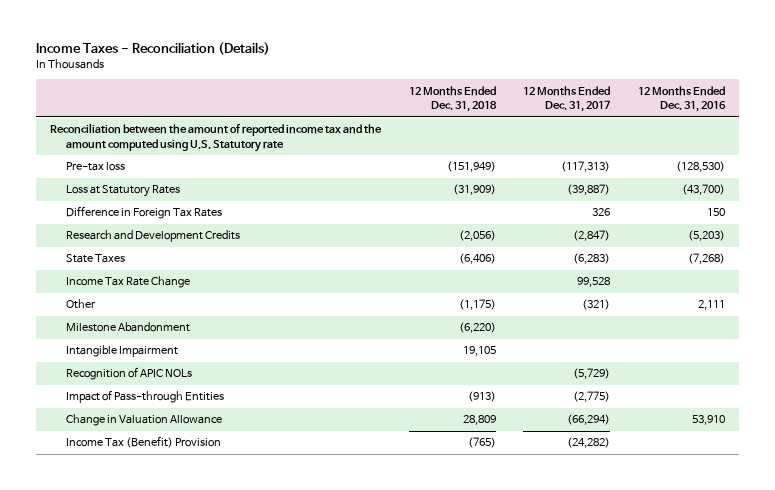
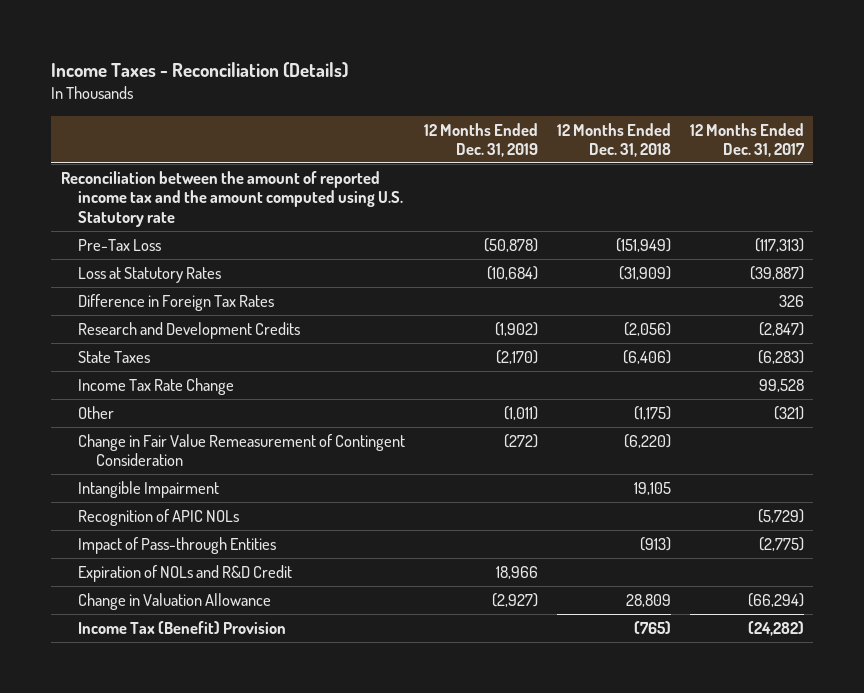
[638,85,727,113] 12 Months Ended Dec. 31, 2016 -> none
none -> [424,122,539,158] 12 Months Ended Dec. 31, 2019
[66,162,126,172] Pre-tax loss -> [78,238,162,251] Pre-Tax Loss
[66,322,191,333] Milestone Abandonment -> [78,433,406,467] Change in Fair Value Remeasurement of Contingent Consideration
none -> [78,564,293,582] Expiration of NOLs and R&D Credit

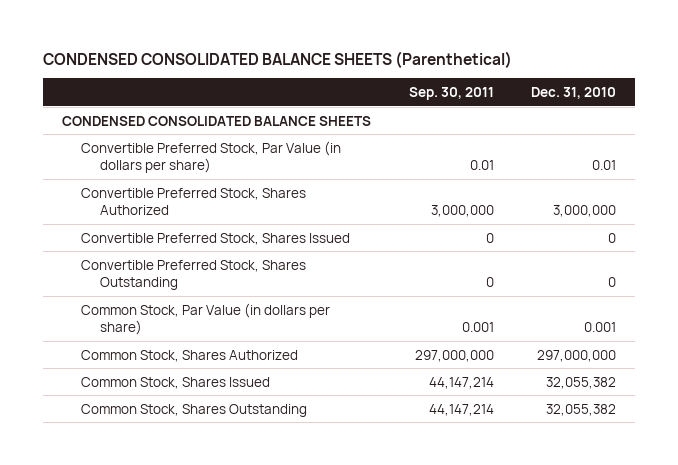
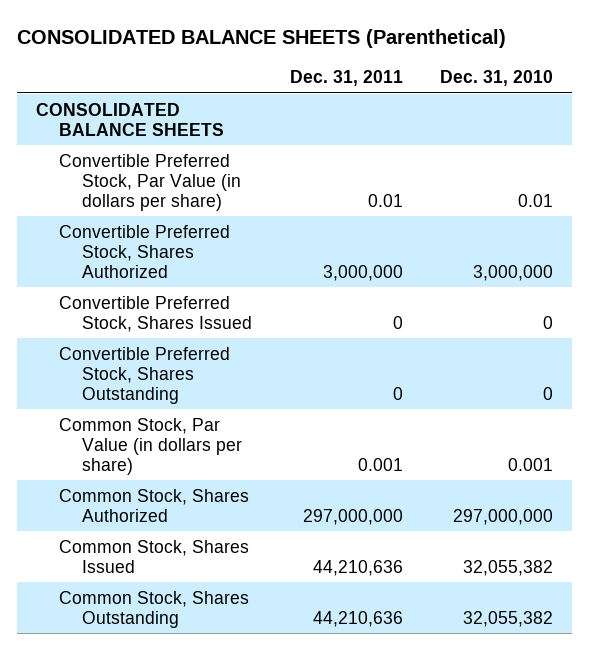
[43,50,513,68] CONDENSED CONSOLIDATED BALANCE SHEETS (Parenthetical) -> [17,29,507,49] CONSOLIDATED BALANCE SHEETS (Parenthetical)
[408,87,494,101] Sep. 30, 2011 -> none
none -> [289,70,403,87] Dec. 31, 2011
[62,115,372,126] CONDENSED CONSOLIDATED BALANCE SHEETS -> [35,102,225,136] CONSOLIDATED BALANCE SHEETS

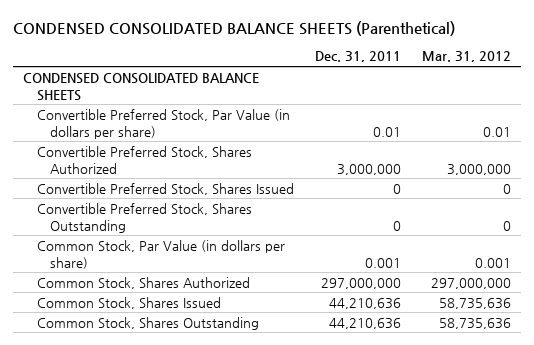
[17,29,507,49] CONSOLIDATED BALANCE SHEETS (Parenthetical) -> [12,20,455,36] CONDENSED CONSOLIDATED BALANCE SHEETS (Parenthetical)
[440,70,554,87] Dec. 31, 2010 -> none
none -> [421,51,511,63] Mar. 31, 2012
[35,102,225,136] CONSOLIDATED BALANCE SHEETS -> [23,72,260,101] CONDENSED CONSOLIDATED BALANCE SHEETS

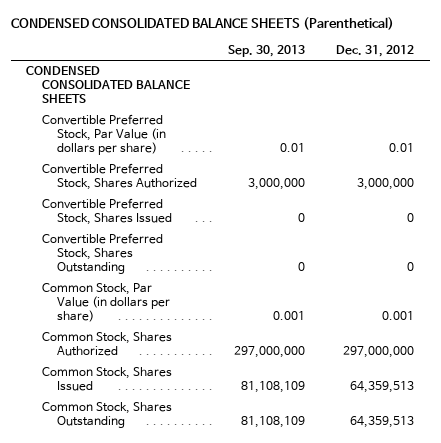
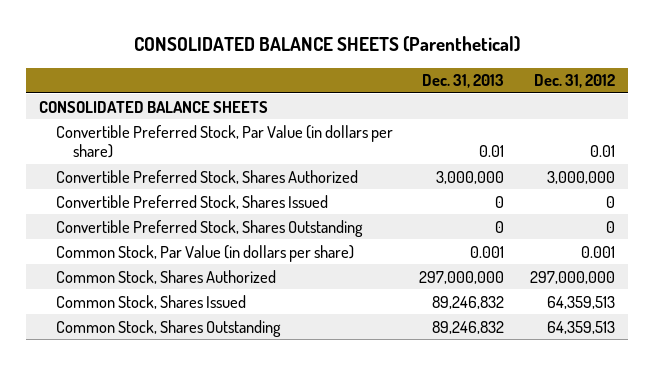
[10,17,394,31] CONDENSED CONSOLIDATED BALANCE SHEETS (Parenthetical) -> [133,36,520,53] CONSOLIDATED BALANCE SHEETS (Parenthetical)
[228,44,306,57] Sep. 30, 2013 -> none
none -> [421,74,504,89] Dec. 31, 2013
[26,66,190,104] CONDENSED CONSOLIDATED BALANCE SHEETS -> [38,100,268,113] CONSOLIDATED BALANCE SHEETS

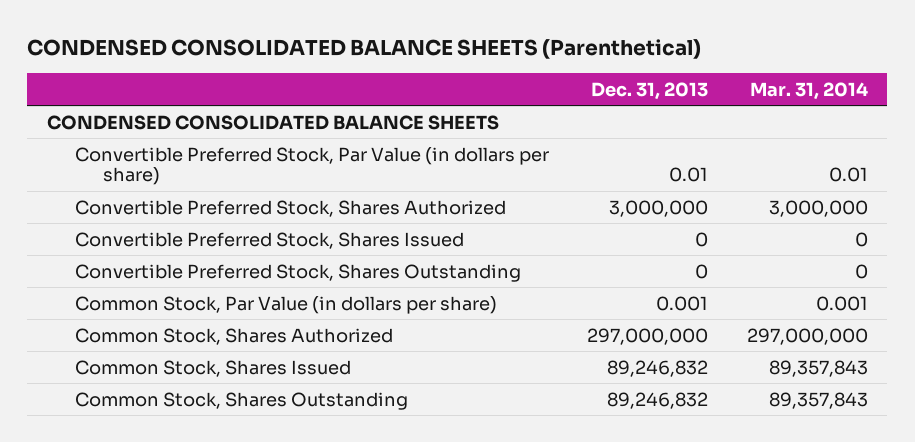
[133,36,520,53] CONSOLIDATED BALANCE SHEETS (Parenthetical) -> [27,39,702,60] CONDENSED CONSOLIDATED BALANCE SHEETS (Parenthetical)
[534,74,616,89] Dec. 31, 2012 -> none
none -> [749,81,868,100] Mar. 31, 2014
[38,100,268,113] CONSOLIDATED BALANCE SHEETS -> [46,114,499,130] CONDENSED CONSOLIDATED BALANCE SHEETS

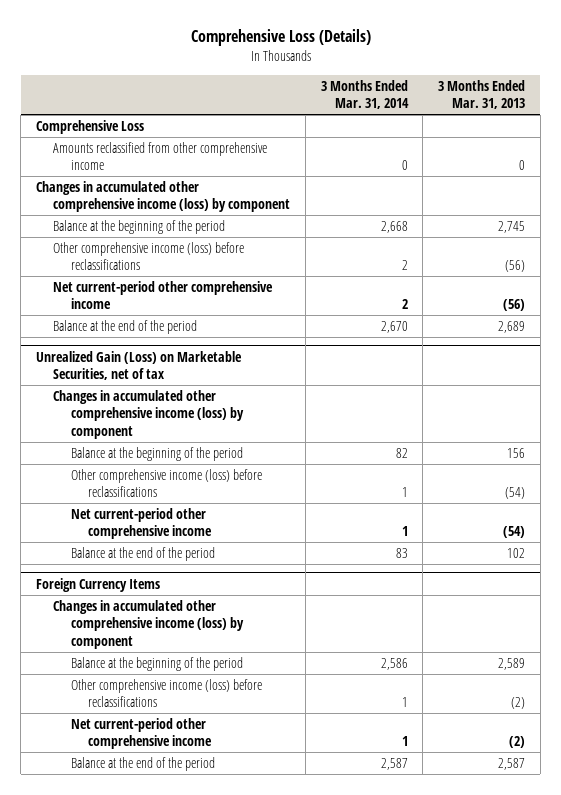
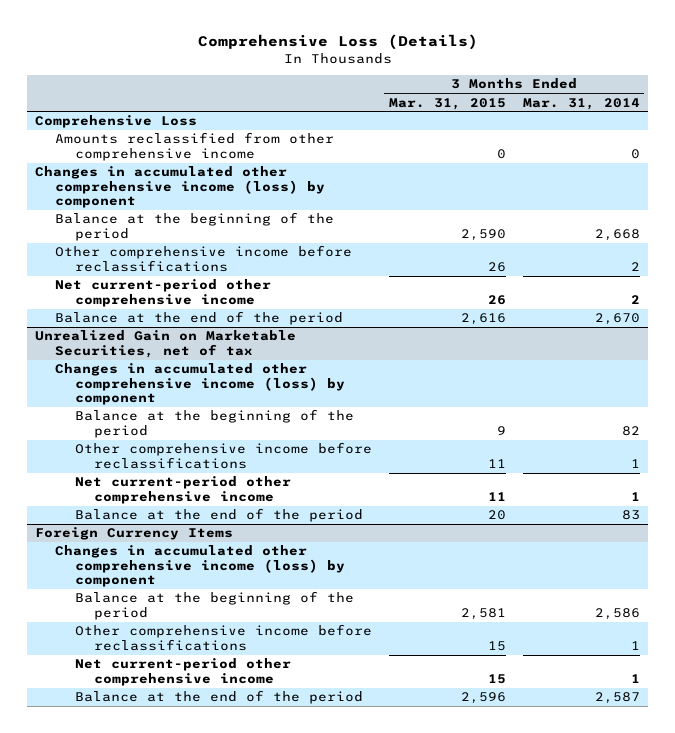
[438,79,526,110] 3 Months Ended Mar. 31, 2013 -> none
none -> [388,97,506,110] Mar. 31, 2015
[53,241,245,271] Other comprehensive income (loss) before reclassifications -> [54,245,352,272] Other comprehensive income before reclassifications
[36,350,243,381] Unrealized Gain (Loss) on Marketable Securities, net of tax -> [35,330,297,358] Unrealized Gain on Marketable Securities, net of tax
[70,468,262,498] Other comprehensive income (loss) before reclassifications -> [74,442,372,469] Other comprehensive income before reclassifications
[70,678,262,708] Other comprehensive income (loss) before reclassifications -> [74,624,372,651] Other comprehensive income before reclassifications

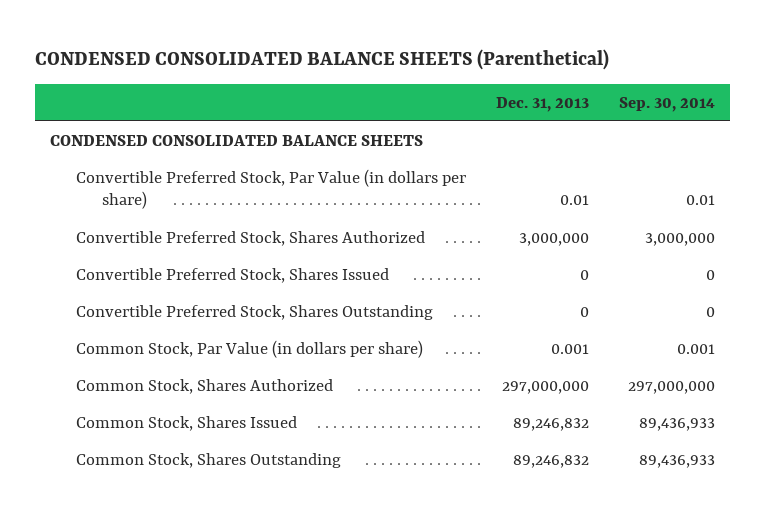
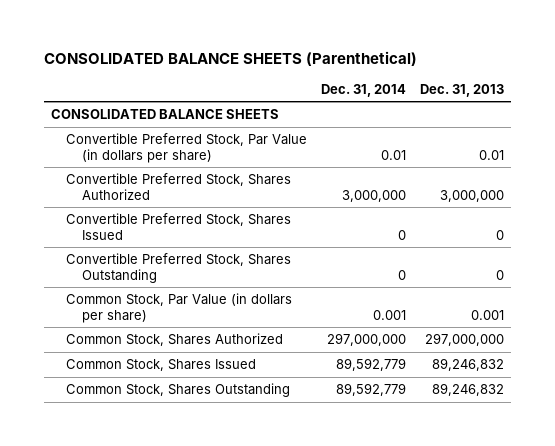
[35,48,610,70] CONDENSED CONSOLIDATED BALANCE SHEETS (Parenthetical) -> [43,50,417,66] CONSOLIDATED BALANCE SHEETS (Parenthetical)
[618,96,715,112] Sep. 30, 2014 -> none
none -> [321,83,407,97] Dec. 31, 2014
[50,134,424,146] CONDENSED CONSOLIDATED BALANCE SHEETS -> [50,109,279,120] CONSOLIDATED BALANCE SHEETS

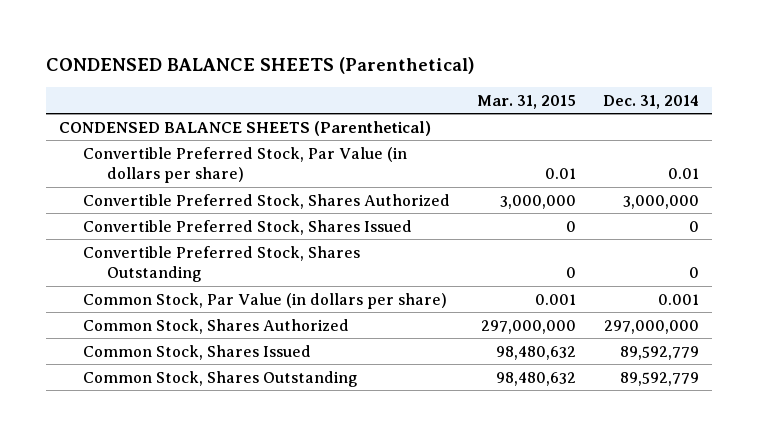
[43,50,417,66] CONSOLIDATED BALANCE SHEETS (Parenthetical) -> [45,56,475,74] CONDENSED BALANCE SHEETS (Parenthetical)
[419,83,504,97] Dec. 31, 2013 -> none
none -> [476,94,576,109] Mar. 31, 2015
[50,109,279,120] CONSOLIDATED BALANCE SHEETS -> [59,120,432,136] CONDENSED BALANCE SHEETS (Parenthetical)

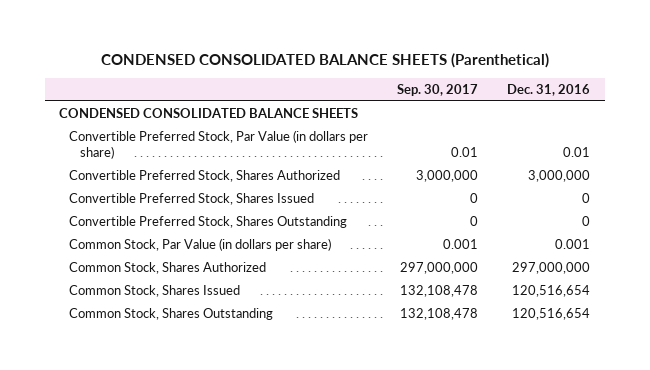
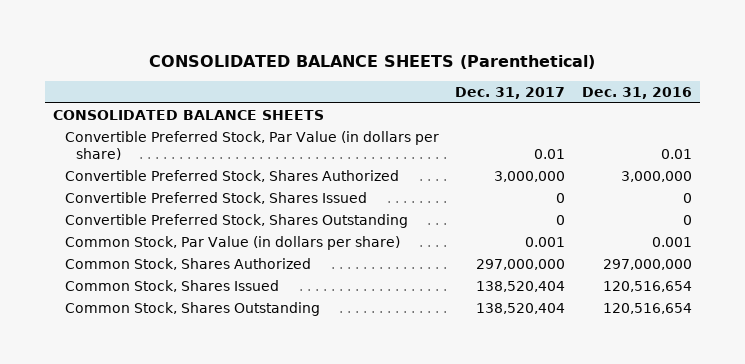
[100,52,549,68] CONDENSED CONSOLIDATED BALANCE SHEETS (Parenthetical) -> [149,54,596,69] CONSOLIDATED BALANCE SHEETS (Parenthetical)
[397,83,479,96] Sep. 30, 2017 -> none
none -> [455,86,566,99] Dec. 31, 2017
[59,108,359,119] CONDENSED CONSOLIDATED BALANCE SHEETS -> [53,110,325,121] CONSOLIDATED BALANCE SHEETS

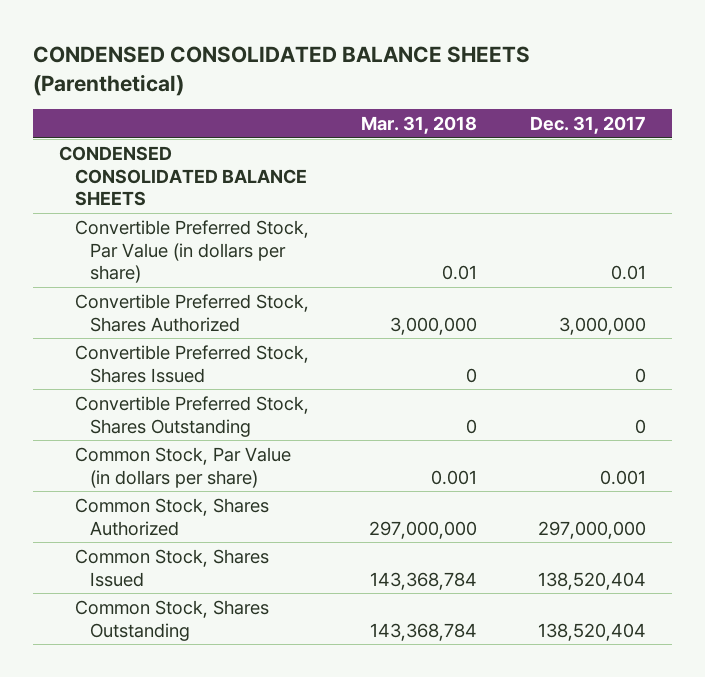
[149,54,596,69] CONSOLIDATED BALANCE SHEETS (Parenthetical) -> [32,45,530,96] CONDENSED CONSOLIDATED BALANCE SHEETS (Parenthetical)
[581,86,692,99] Dec. 31, 2016 -> none
none -> [361,116,478,135] Mar. 31, 2018
[53,110,325,121] CONSOLIDATED BALANCE SHEETS -> [58,145,307,207] CONDENSED CONSOLIDATED BALANCE SHEETS

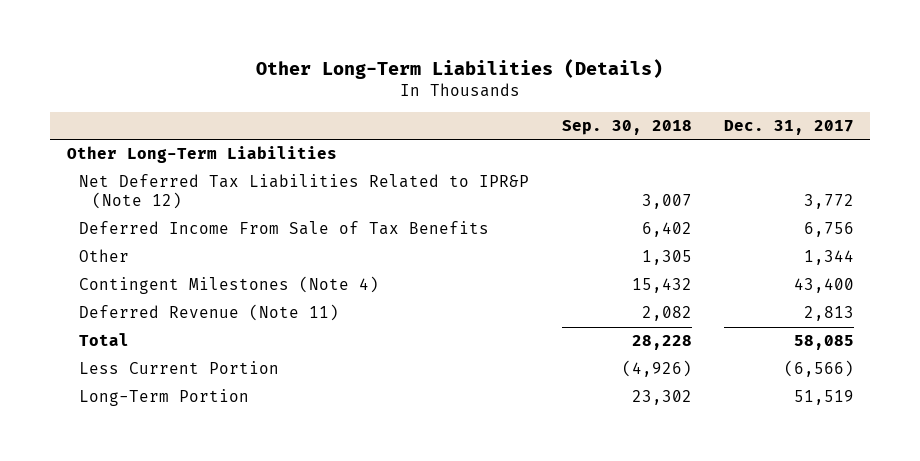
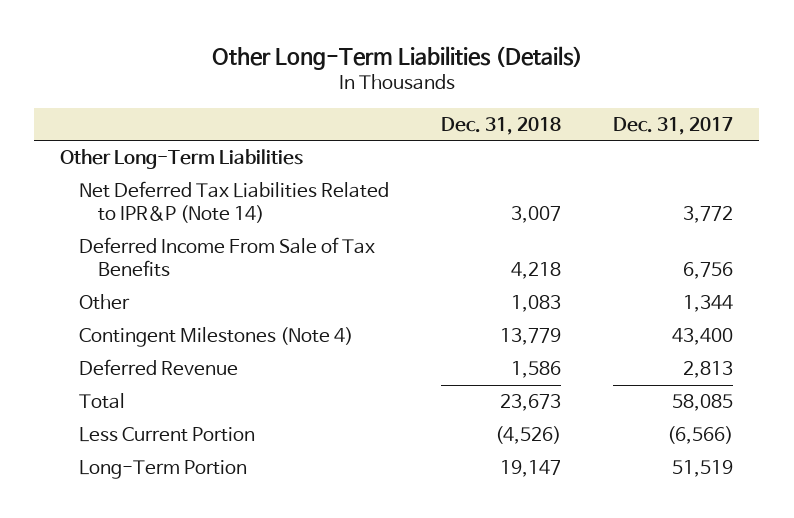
[561,119,692,135] Sep. 30, 2018 -> none
none -> [441,116,562,135] Dec. 31, 2018
[79,174,530,210] Net Deferred Tax Liabilities Related to IPR&P (Note 12) -> [79,181,390,224] Net Deferred Tax Liabilities Related to IPR&P (Note 14)
[79,304,340,322] Deferred Revenue (Note 11) -> [79,359,239,377] Deferred Revenue

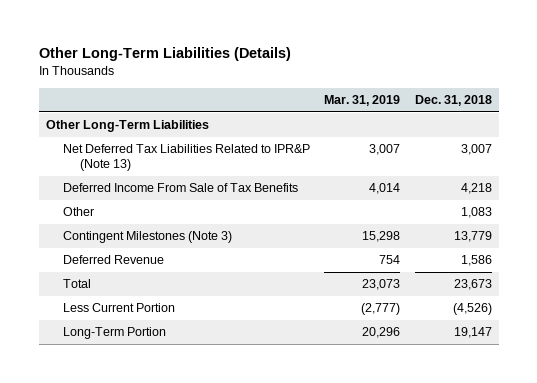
[613,116,734,135] Dec. 31, 2017 -> none
none -> [324,95,401,107] Mar. 31, 2019
[79,181,390,224] Net Deferred Tax Liabilities Related to IPR&P (Note 14) -> [63,144,311,171] Net Deferred Tax Liabilities Related to IPR&P (Note 13)
[79,327,354,348] Contingent Milestones (Note 4) -> [63,231,233,244] Contingent Milestones (Note 3)

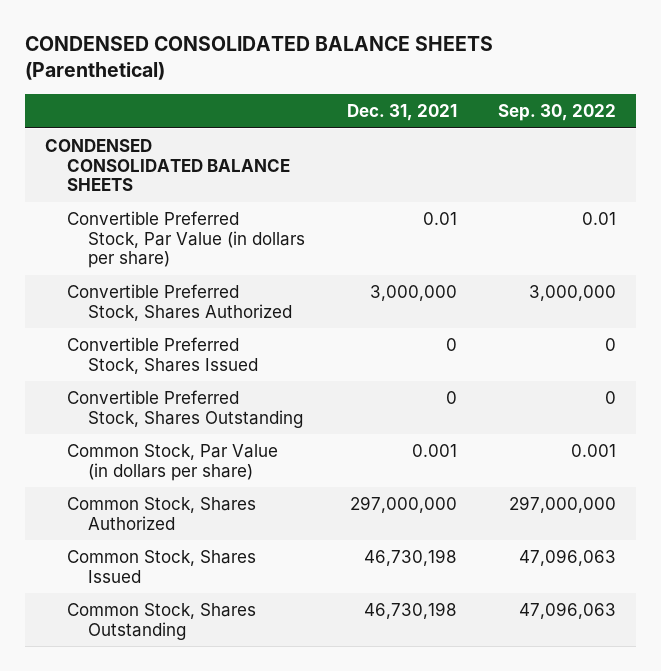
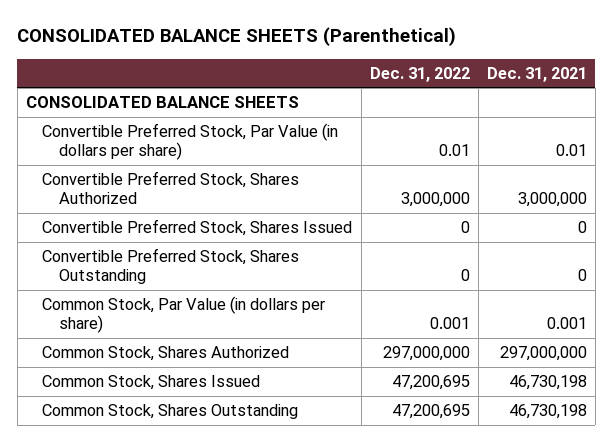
[24,35,493,81] CONDENSED CONSOLIDATED BALANCE SHEETS (Parenthetical) -> [17,27,457,47] CONSOLIDATED BALANCE SHEETS (Parenthetical)
[497,104,616,122] Sep. 30, 2022 -> none
none -> [369,66,470,82] Dec. 31, 2022
[45,138,290,192] CONDENSED CONSOLIDATED BALANCE SHEETS -> [25,96,299,109] CONSOLIDATED BALANCE SHEETS

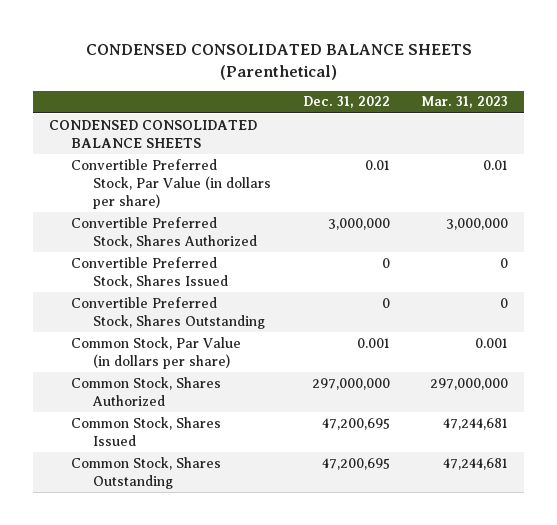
[17,27,457,47] CONSOLIDATED BALANCE SHEETS (Parenthetical) -> [85,44,472,80] CONDENSED CONSOLIDATED BALANCE SHEETS (Parenthetical)
[486,66,587,82] Dec. 31, 2021 -> none
none -> [420,96,508,109] Mar. 31, 2023
[25,96,299,109] CONSOLIDATED BALANCE SHEETS -> [49,119,258,148] CONDENSED CONSOLIDATED BALANCE SHEETS

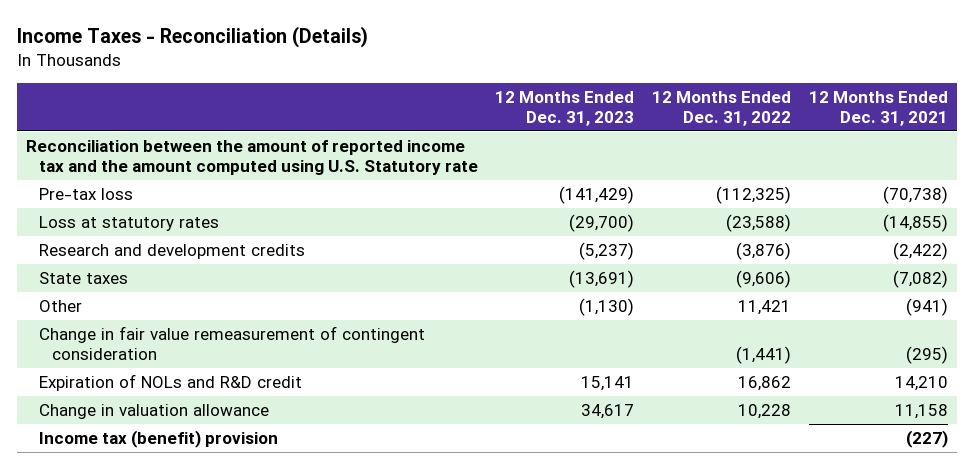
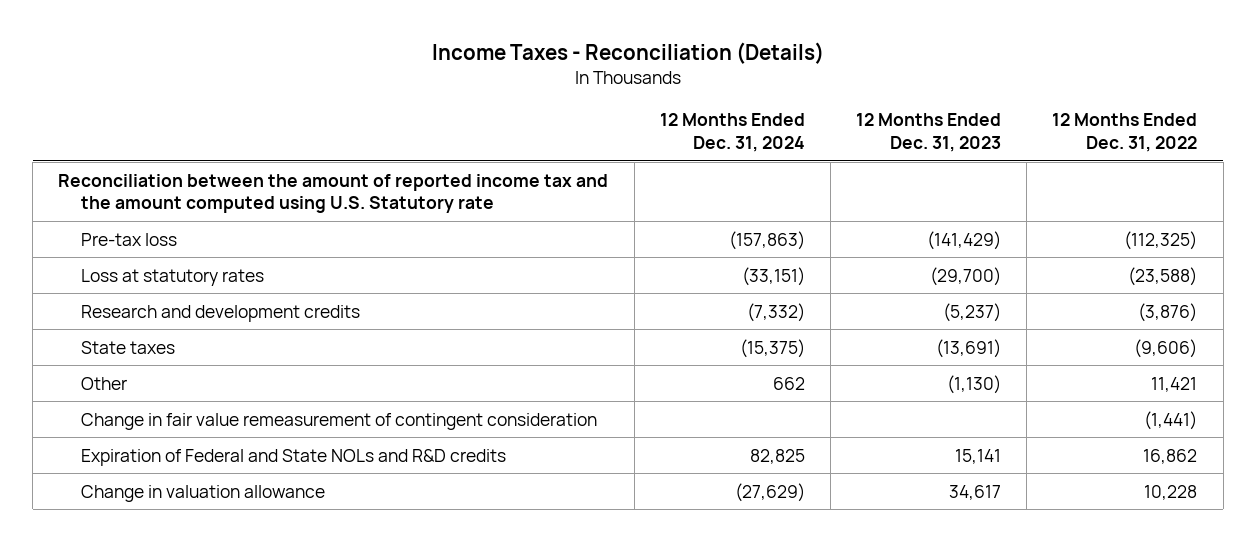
[808,90,948,126] 12 Months Ended Dec. 31, 2021 -> none
none -> [659,113,805,152] 12 Months Ended Dec. 31, 2024
[38,374,302,392] Expiration of NOLs and R&D credit -> [80,448,506,466] Expiration of Federal and State NOLs and R&D credits
[38,430,278,449] Income tax (benefit) provision -> none

